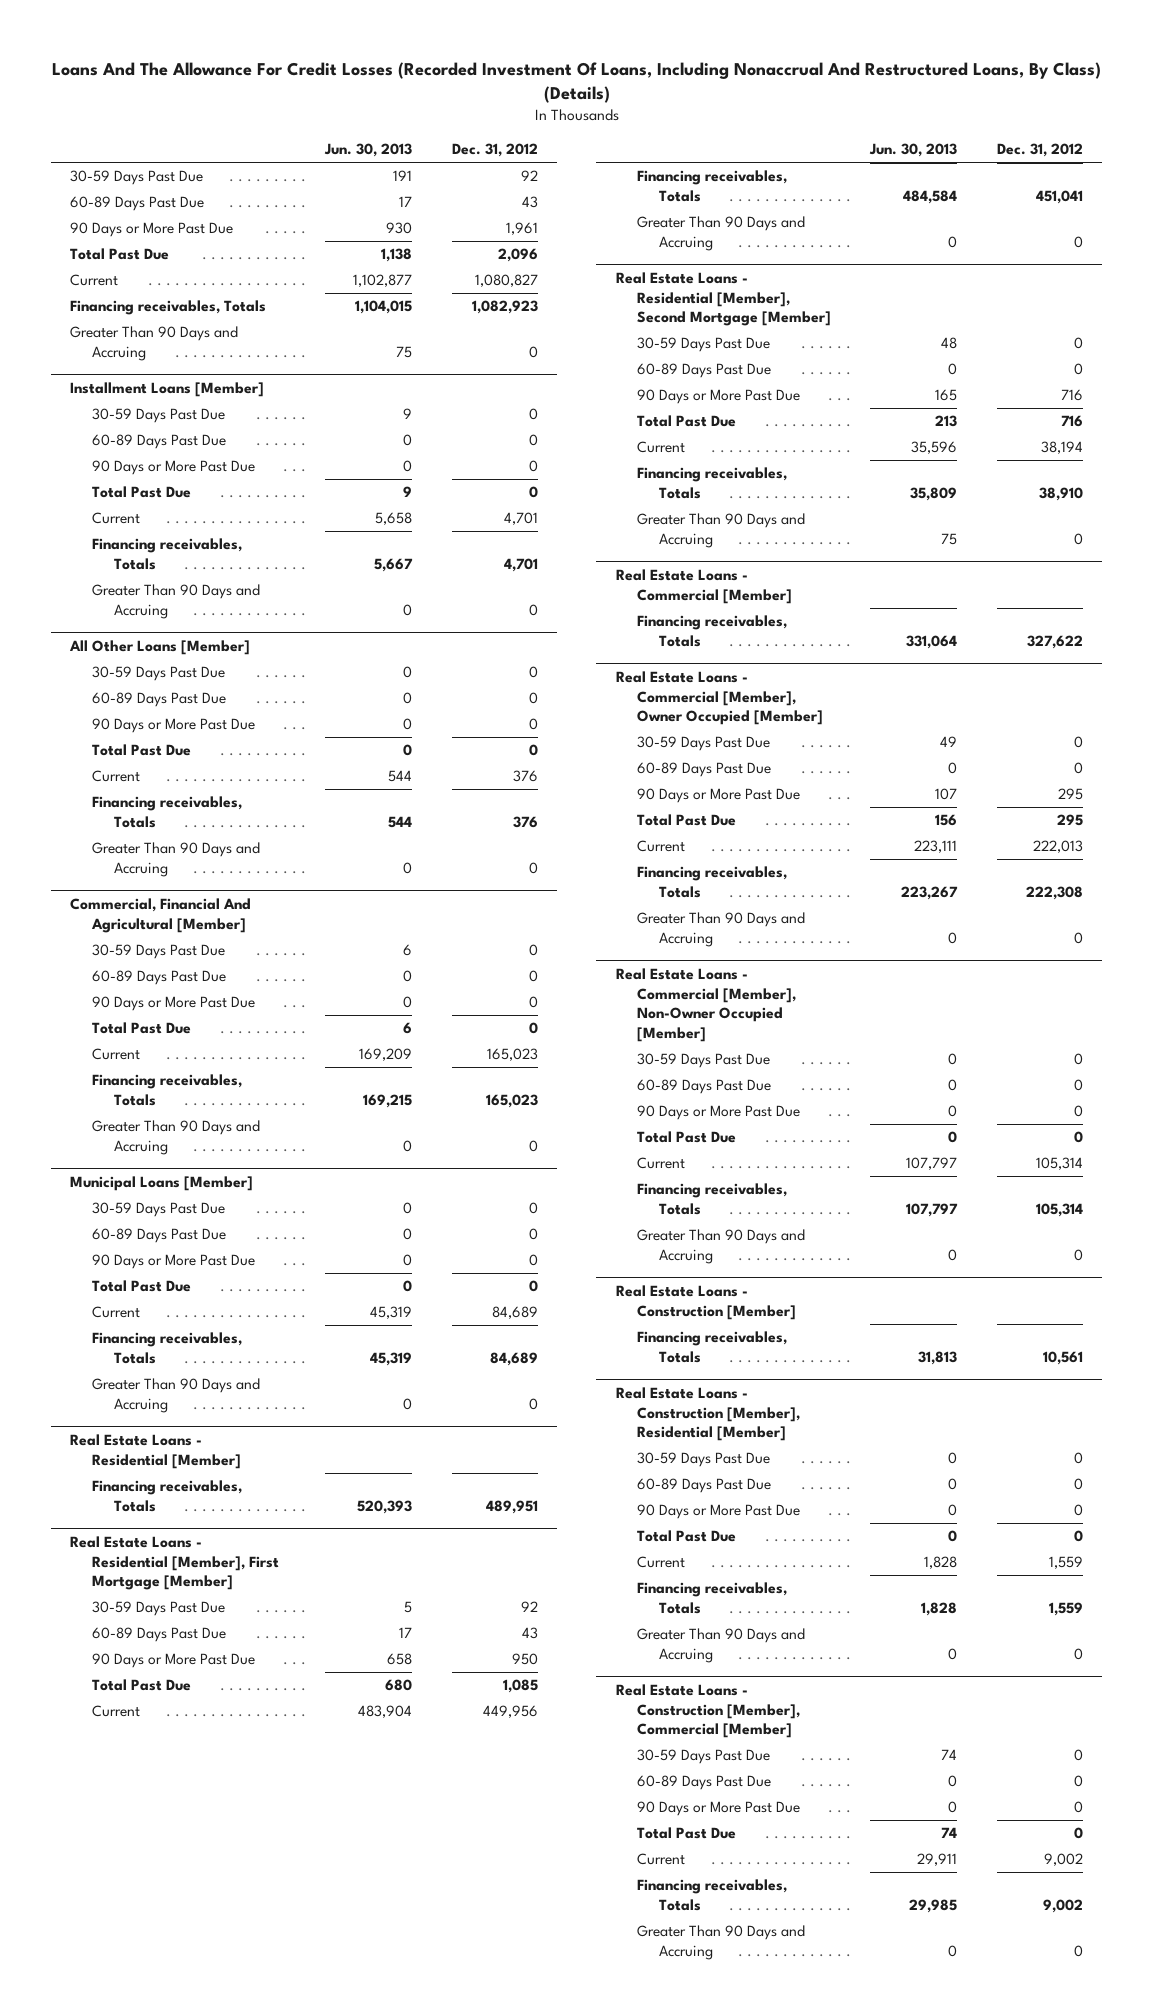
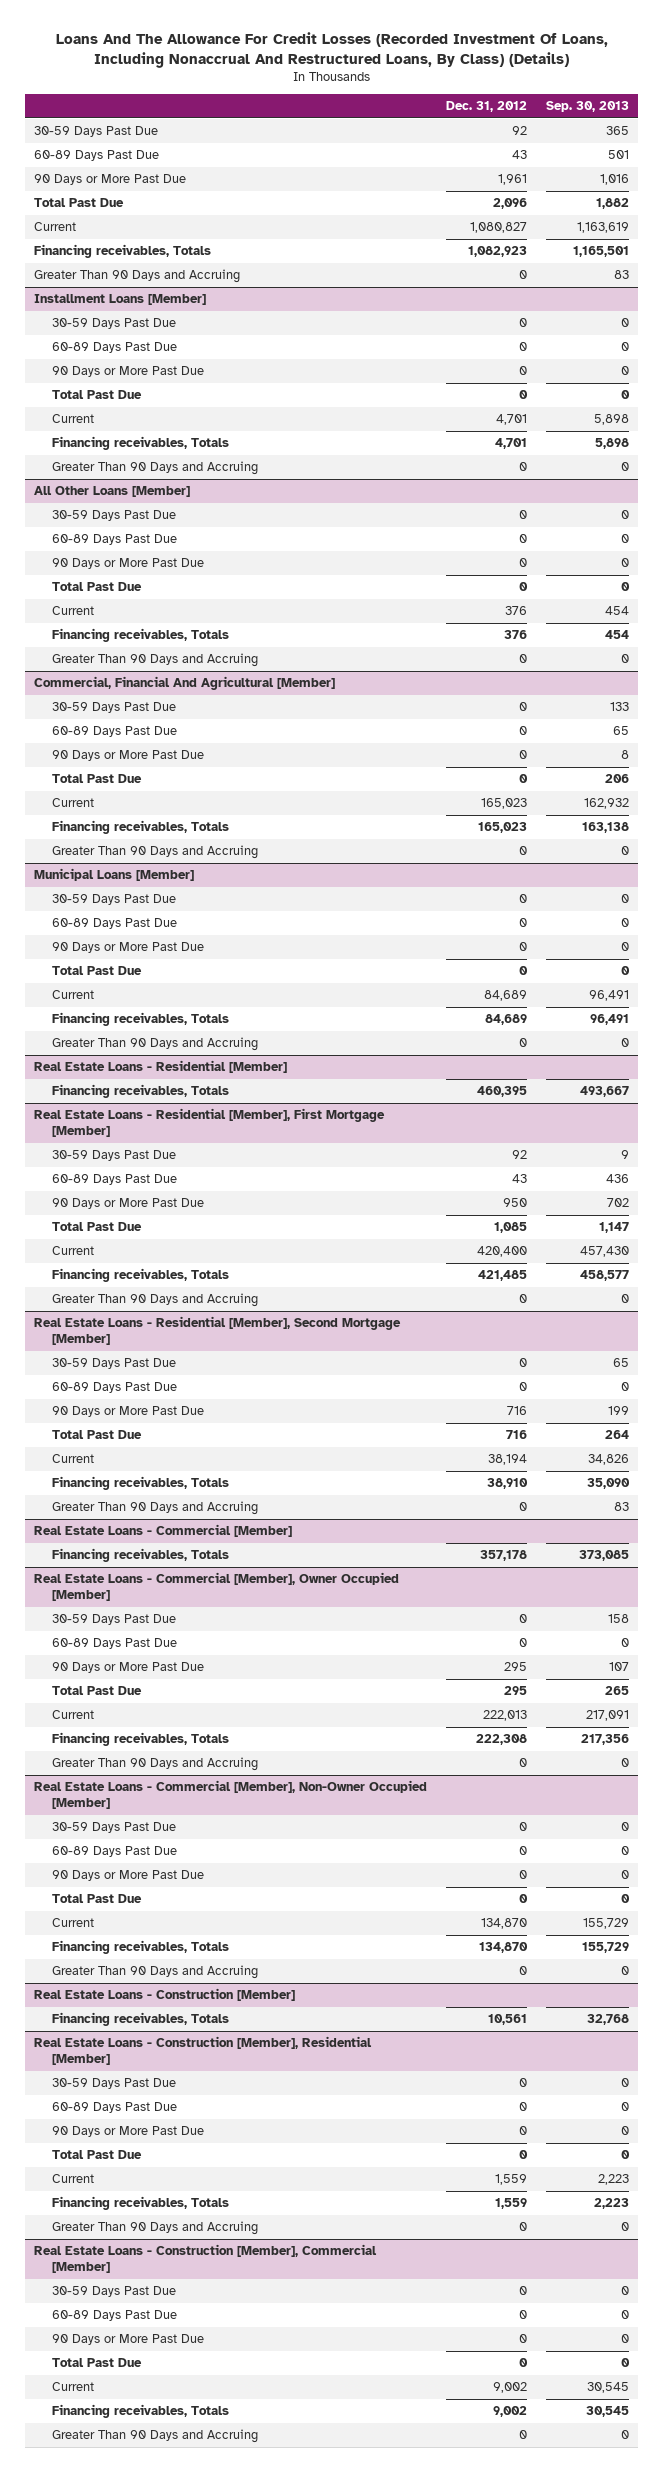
[324,143,413,158] Jun. 30, 2013 -> none
none -> [545,101,629,113] Sep. 30, 2013
[485,1499,538,1514] 489,951 -> [477,1086,528,1098] 460,395
[482,1705,538,1719] 449,956 -> [477,1246,528,1258] 420,400
[1035,189,1083,204] 451,041 -> [478,1270,528,1282] 421,485
[1026,634,1083,649] 327,622 -> [480,1550,528,1562] 357,178
[1035,1157,1083,1171] 105,314 -> [481,1918,528,1930] 134,870
[1035,1202,1083,1217] 105,314 -> [479,1942,529,1954] 134,870

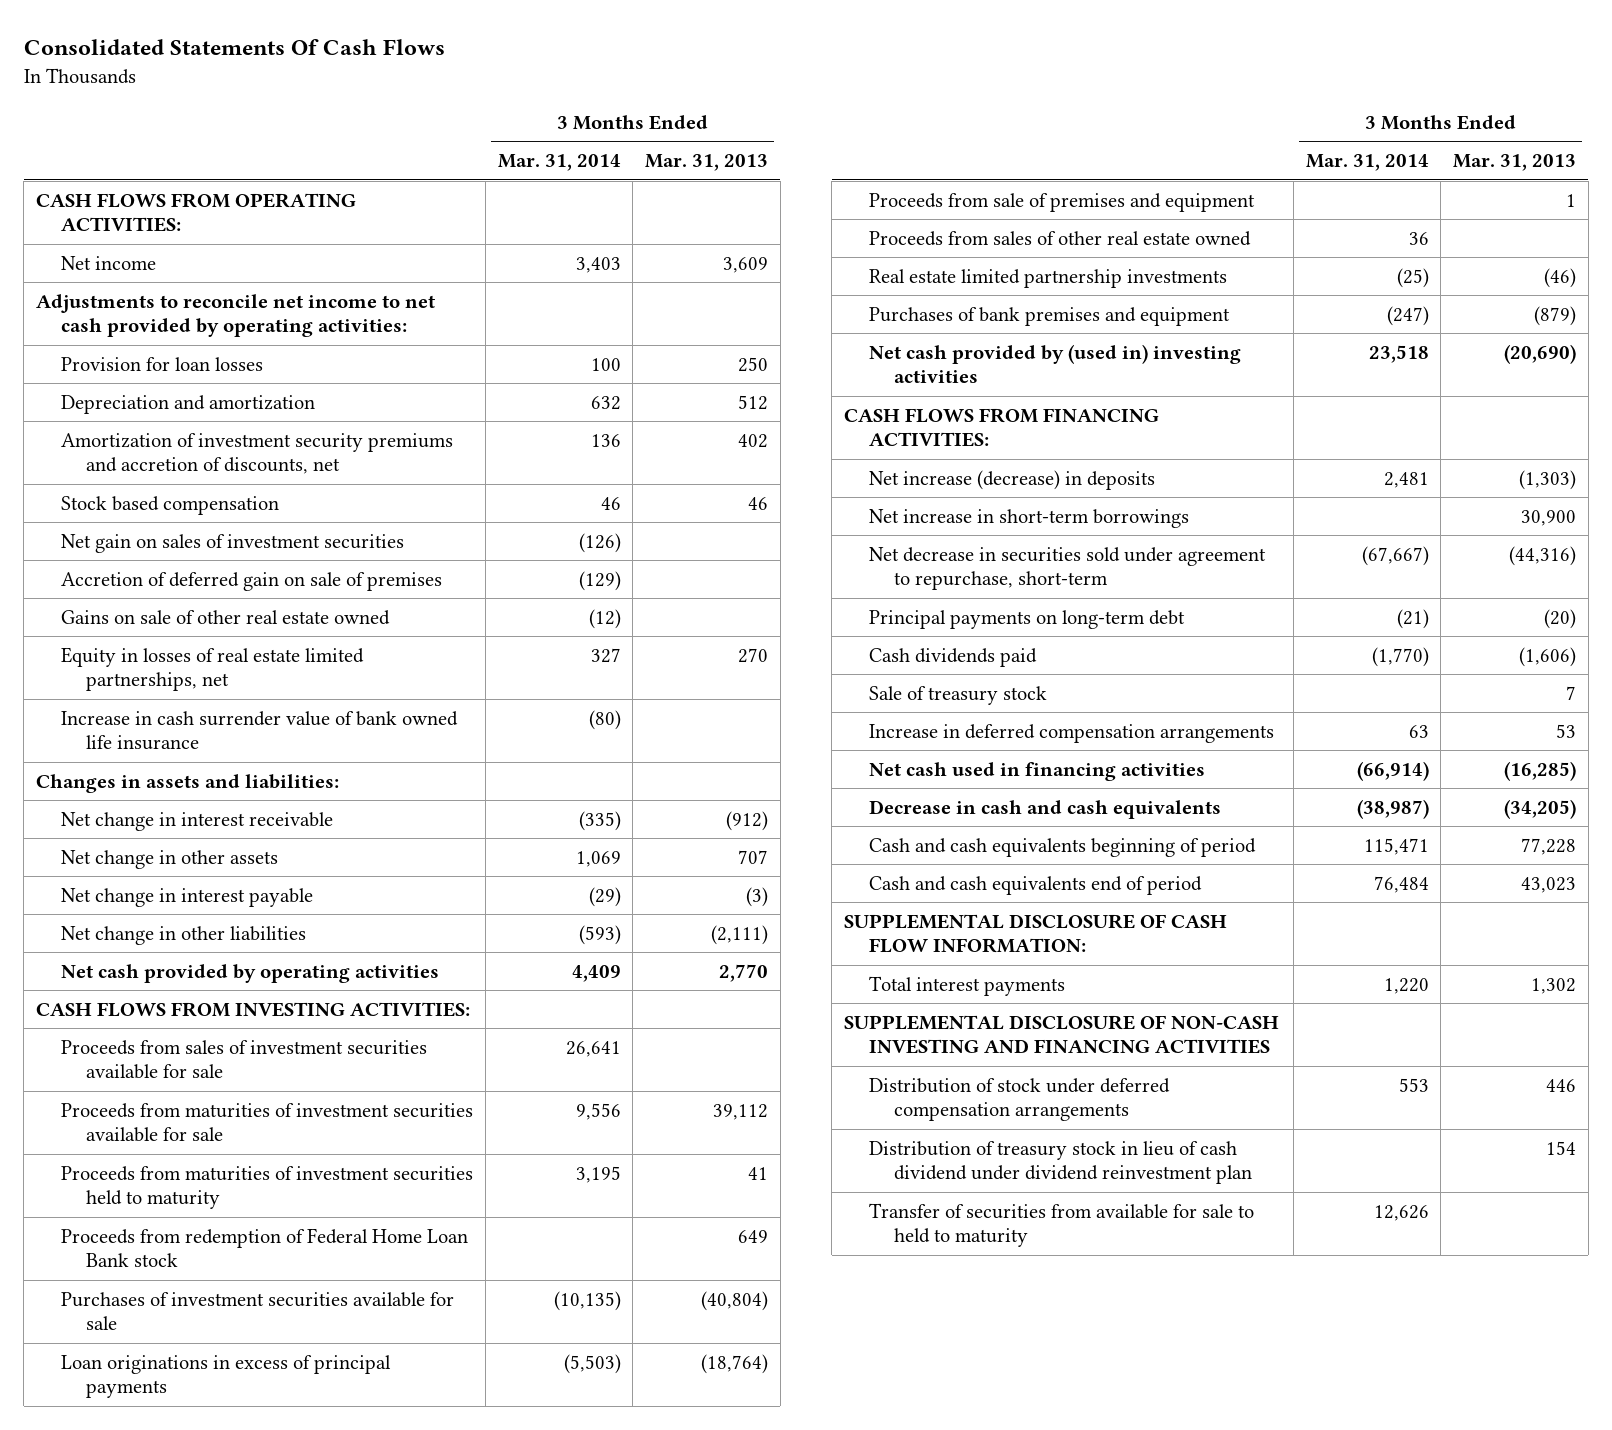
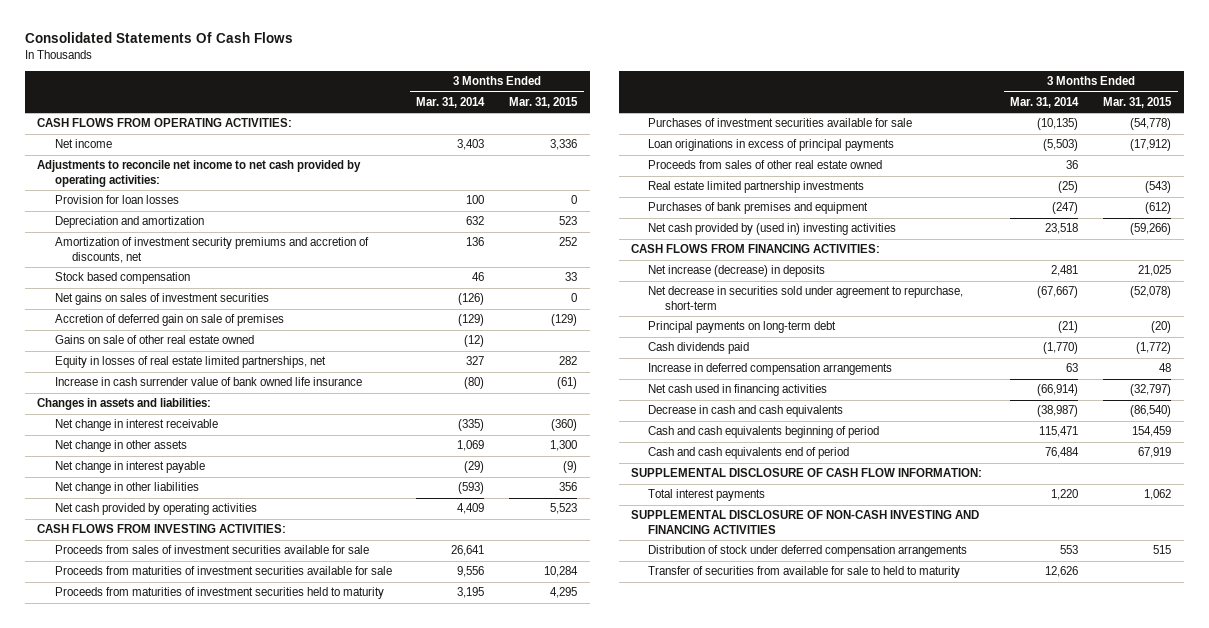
[645,154,769,172] Mar. 31, 2013 -> none
none -> [509,96,579,108] Mar. 31, 2015
[60,533,404,553] Net gain on sales of investment securities -> [54,293,269,306] Net gains on sales of investment securities
[60,1227,468,1268] Proceeds from redemption of Federal Home Loan Bank stock -> none
[869,192,1256,212] Proceeds from sale of premises and equipment -> none
[869,508,1190,528] Net increase in short-term borrowings -> none
[869,685,1048,705] Sale of treasury stock -> none
[869,1140,1253,1185] Distribution of treasury stock in lieu of cash dividend under dividend reinvestment plan -> none

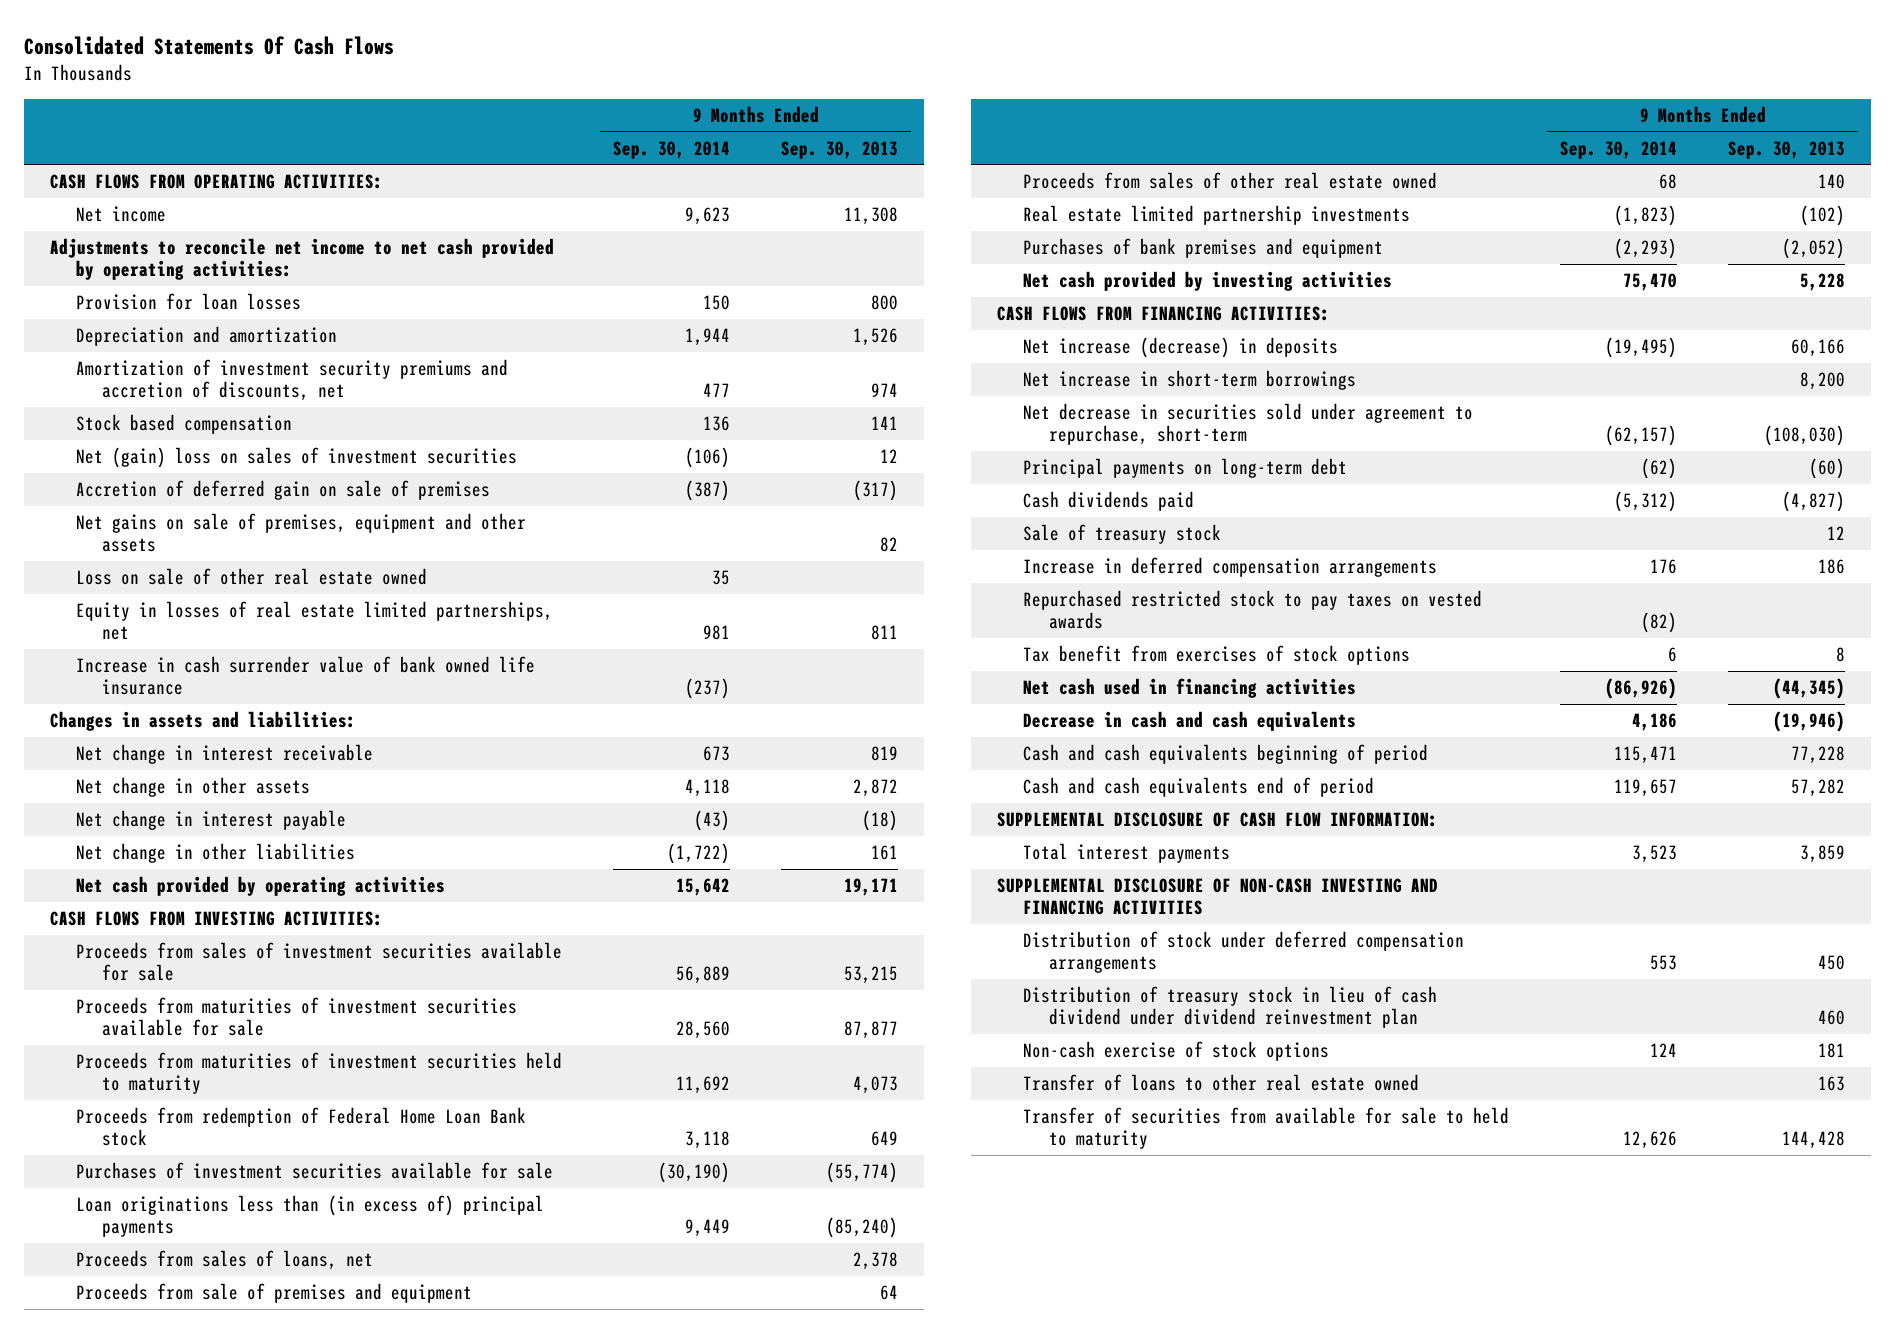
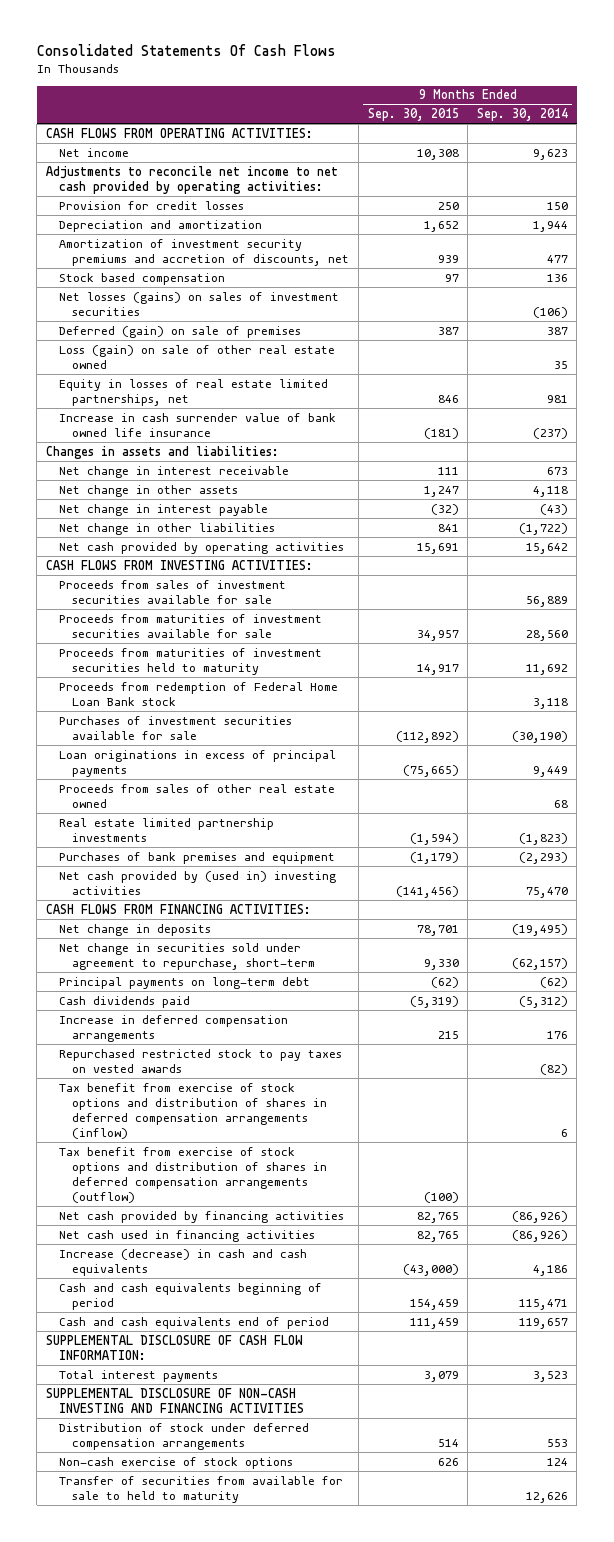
[781,140,899,159] Sep. 30, 2013 -> none
none -> [367,107,459,121] Sep. 30, 2015
[76,293,302,311] Provision for loan losses -> [59,200,245,210] Provision for credit losses
[76,513,527,553] Net gains on sale of premises, equipment and other assets -> none
[76,447,518,469] Net (gain) loss on sales of investment securities -> [59,291,340,316] Net losses (gains) on sales of investment securities
[76,480,491,501] Accretion of deferred gain on sale of premises -> [59,325,302,338] Deferred (gain) on sale of premises
[685,480,731,502] (387) -> [546,326,568,335] 387
[76,568,428,586] Loss on sale of other real estate owned -> [59,344,336,369] Loss (gain) on sale of other real estate owned
[76,1250,374,1271] Proceeds from sales of loans, net -> none
[76,1283,473,1304] Proceeds from sale of premises and equipment -> none
[76,1195,545,1238] Loan originations less than (in excess of) principal payments -> [59,749,337,777] Loan originations in excess of principal payments
[1023,271,1393,292] Net cash provided by investing activities -> [59,870,337,895] Net cash provided by (used in) investing activities
[1023,370,1357,391] Net increase in short-term borrowings -> none
[1023,337,1339,359] Net increase (decrease) in deposits -> [59,923,212,936] Net change in deposits
[1023,403,1474,446] Net decrease in securities sold under agreement to repurchase, short-term -> [59,942,316,970] Net change in securities sold under agreement to repurchase, short-term
[1023,524,1222,545] Sale of treasury stock -> none
[1023,645,1411,666] Tax benefit from exercises of stock options -> none
none -> [59,1082,328,1140] Tax benefit from exercise of stock options and distribution of shares in deferred compensation arrangements (inflow)
none -> [59,1146,328,1204] Tax benefit from exercise of stock options and distribution of shares in deferred compensation arrangements (outflow)
none -> [59,1210,345,1223] Net cash provided by financing activities
[1023,711,1357,732] Decrease in cash and cash equivalents -> [59,1248,308,1276] Increase (decrease) in cash and cash equivalents
[1023,986,1438,1029] Distribution of treasury stock in lieu of cash dividend under dividend reinvestment plan -> none
[1023,1074,1420,1092] Transfer of loans to other real estate owned -> none

